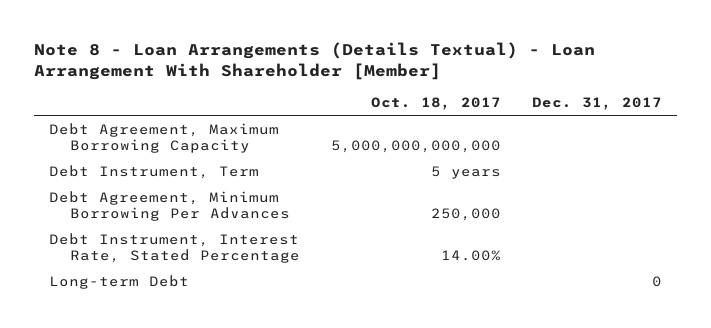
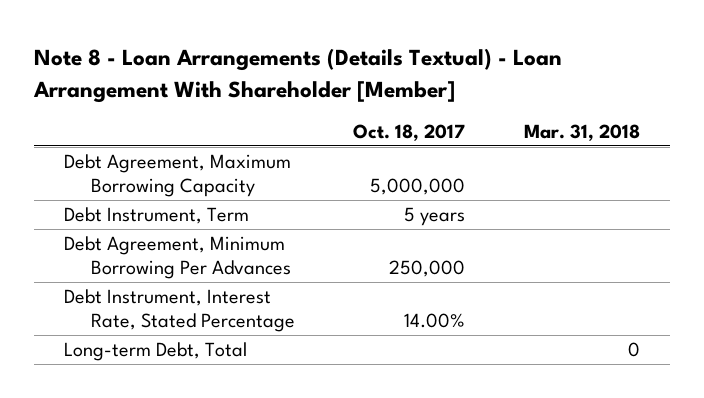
[531,97,662,111] Dec. 31, 2017 -> none
none -> [524,123,641,141] Mar. 31, 2018
[331,139,502,153] 5,000,000,000,000 -> [370,178,466,196] 5,000,000
[49,274,190,289] Long-term Debt -> [63,342,247,362] Long-term Debt, Total

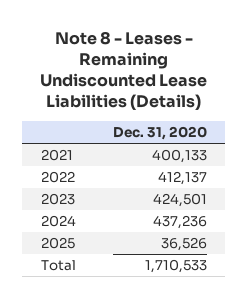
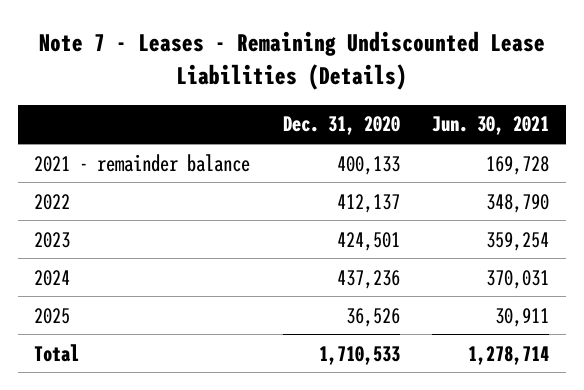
[39,30,207,111] Note 8 - Leases - Remaining Undiscounted Lease Liabilities (Details) -> [38,30,545,90] Note 7 - Leases - Remaining Undiscounted Lease Liabilities (Details)
none -> [432,116,550,136] Jun. 30, 2021
[40,149,73,162] 2021 -> [34,153,251,172] 2021 - remainder balance

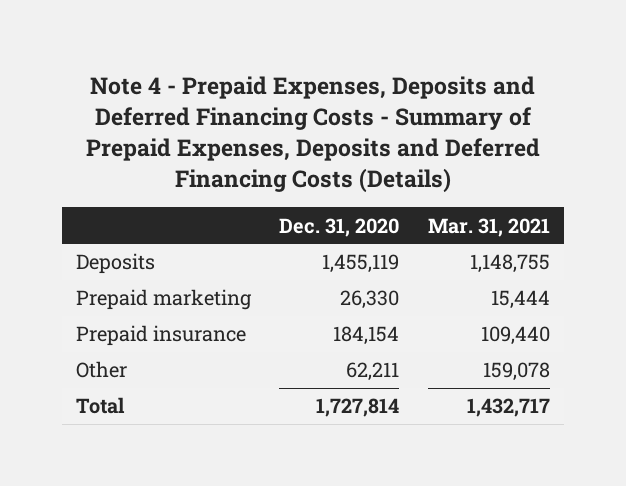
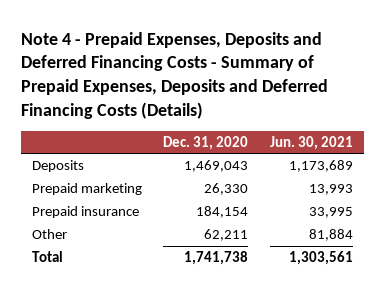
[427,217,550,237] Mar. 31, 2021 -> none
none -> [269,135,353,150] Jun. 30, 2021
[322,254,400,274] 1,455,119 -> [184,160,249,173] 1,469,043
[316,398,400,418] 1,727,814 -> [184,251,249,266] 1,741,738

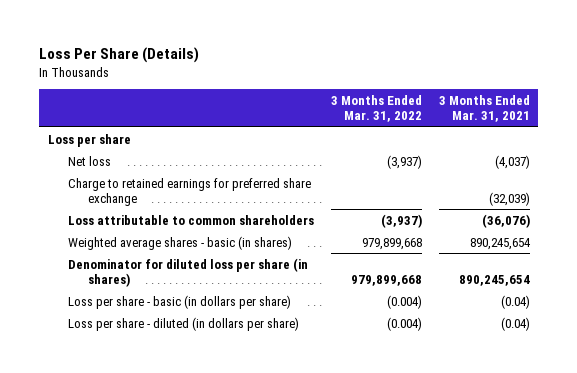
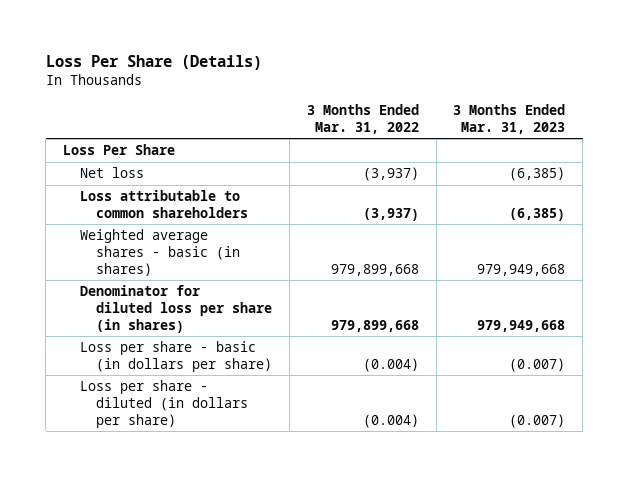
[438,94,530,123] 3 Months Ended Mar. 31, 2021 -> none
none -> [453,104,566,134] 3 Months Ended Mar. 31, 2023
[47,133,131,147] Loss per share -> [63,144,176,156] Loss Per Share
[67,177,311,206] Charge to retained earnings for preferred share exchange -> none

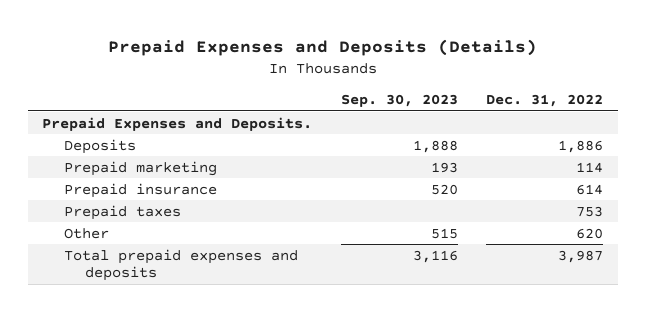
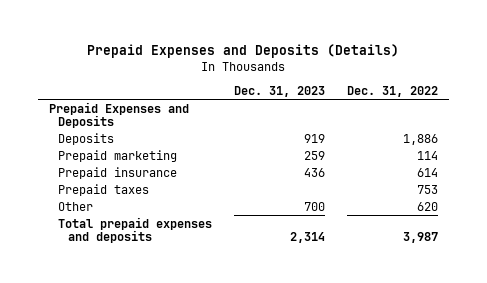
[340,94,458,108] Sep. 30, 2023 -> none
none -> [234,85,326,97] Dec. 31, 2023
[42,116,313,131] Prepaid Expenses and Deposits. -> [48,101,189,128] Prepaid Expenses and Deposits

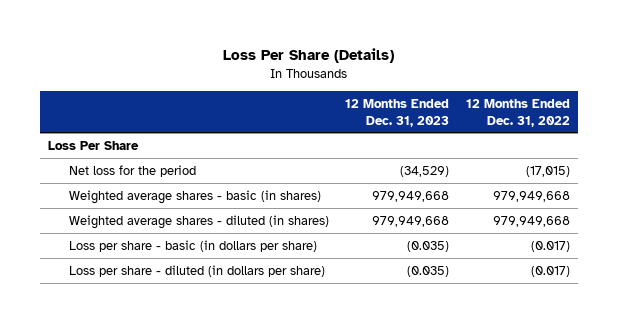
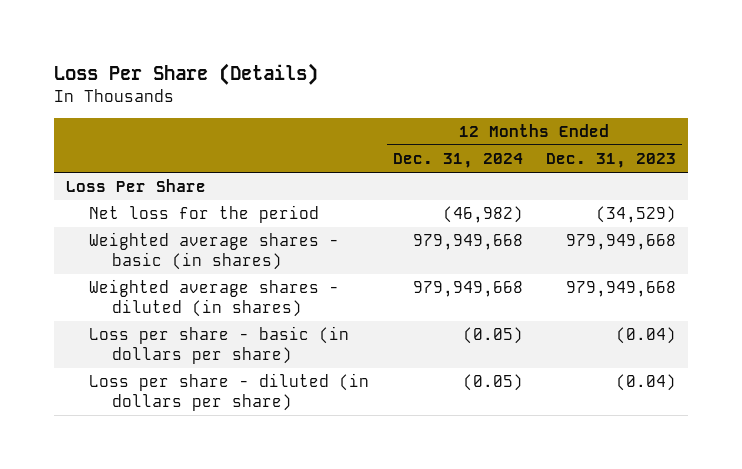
[465,98,570,127] 12 Months Ended Dec. 31, 2022 -> none
none -> [392,153,523,169] Dec. 31, 2024
[407,240,450,252] (0.035) -> [616,327,677,345] (0.04)
[407,265,450,277] (0.035) -> [616,374,677,392] (0.04)

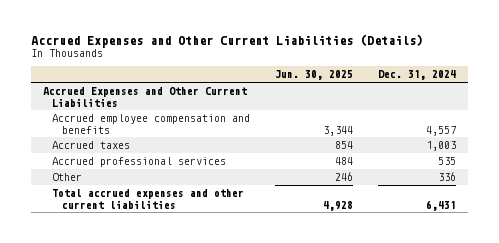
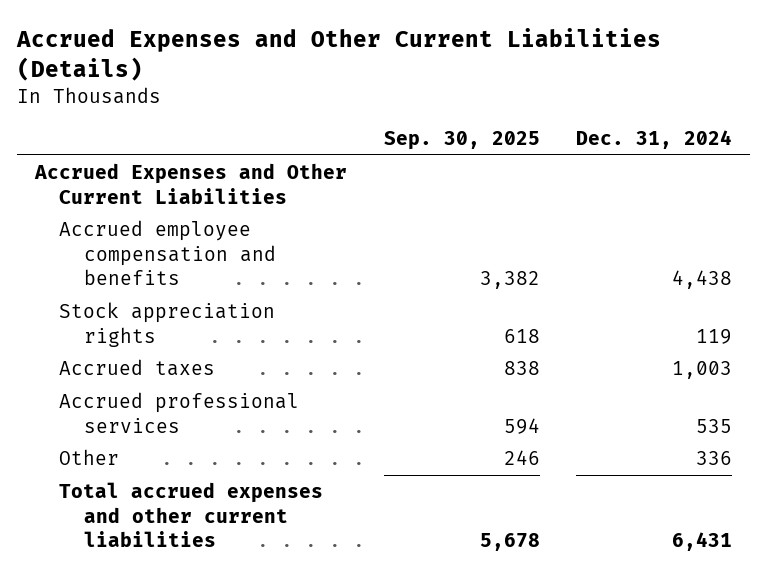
[275,70,354,81] Jun. 30, 2025 -> none
none -> [383,130,540,150] Sep. 30, 2025
[425,125,456,136] 4,557 -> [671,270,732,290] 4,438
none -> [59,302,276,347] Stock appreciation rights

